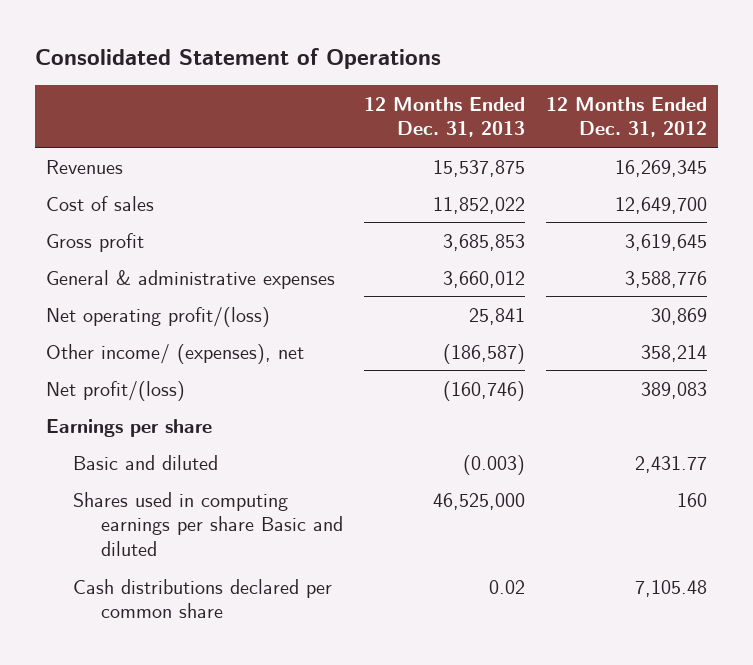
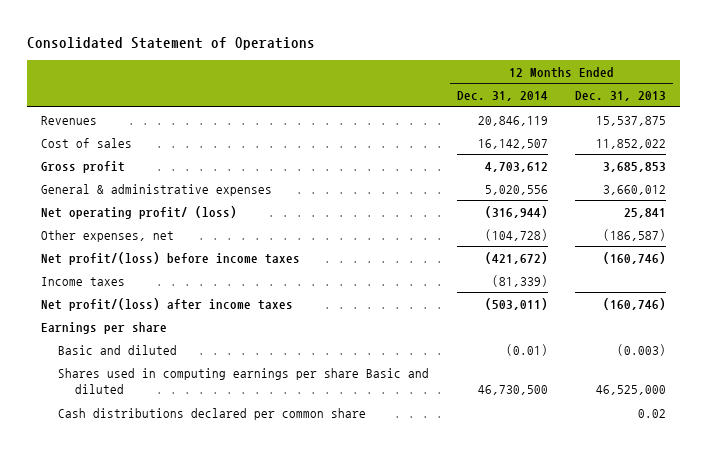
[546,96,708,138] 12 Months Ended Dec. 31, 2012 -> none
none -> [456,91,548,102] Dec. 31, 2014
[45,306,270,327] Net operating profit/(loss) -> [40,205,237,219] Net operating profit/ (loss)
[45,343,304,364] Other income/ (expenses), net -> [40,229,174,242] Other expenses, net
none -> [40,251,300,265] Net profit/(loss) before income taxes
none -> [40,276,125,286] Income taxes
[45,380,185,401] Net profit/(loss) -> [40,297,293,311] Net profit/(loss) after income taxes

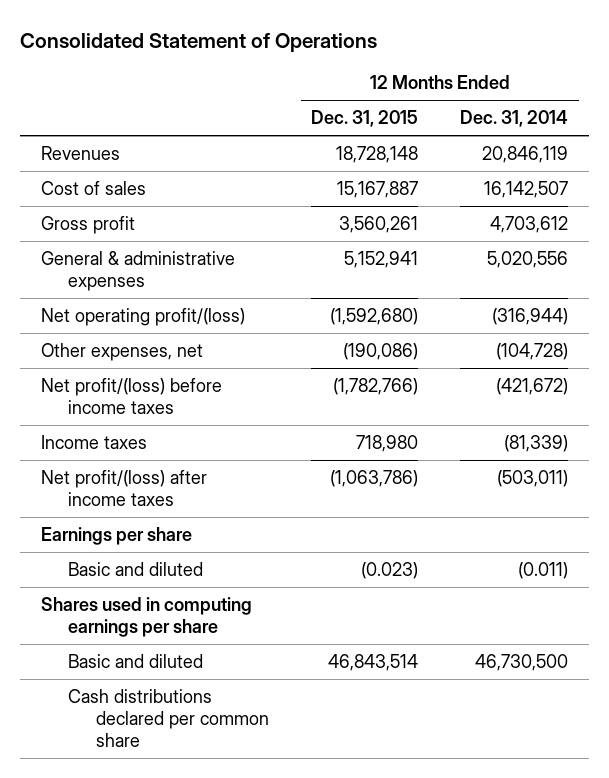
[575,91,667,102] Dec. 31, 2013 -> none
none -> [311,110,419,128] Dec. 31, 2015
[40,205,237,219] Net operating profit/ (loss) -> [41,307,246,326] Net operating profit/(loss)
[505,343,548,356] (0.01) -> [518,561,569,579] (0.011)
none -> [41,596,253,637] Shares used in computing earnings per share
[58,367,430,395] Shares used in computing earnings per share Basic and diluted -> [68,653,204,668] Basic and diluted

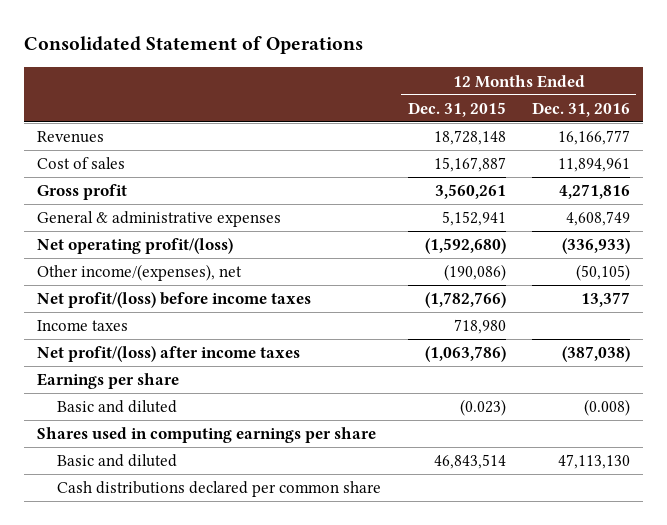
[460,110,569,128] Dec. 31, 2014 -> none
none -> [531,101,630,117] Dec. 31, 2016
[41,342,204,361] Other expenses, net -> [36,264,242,282] Other income/(expenses), net

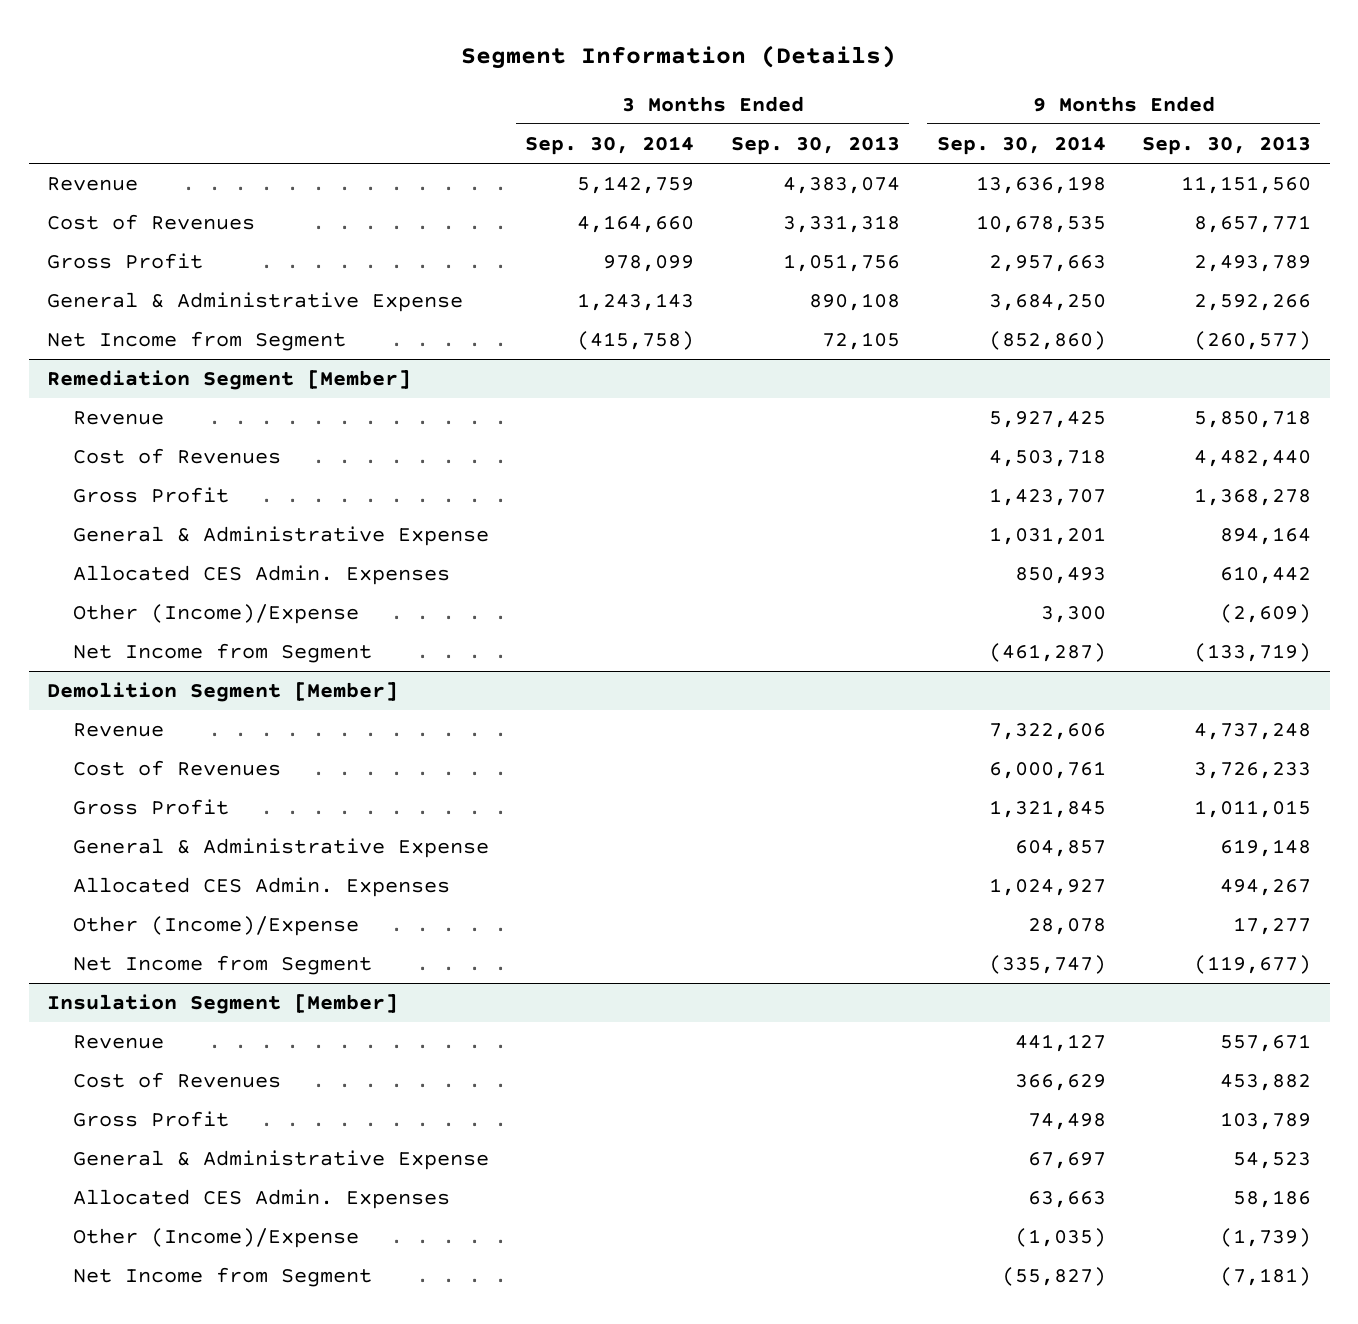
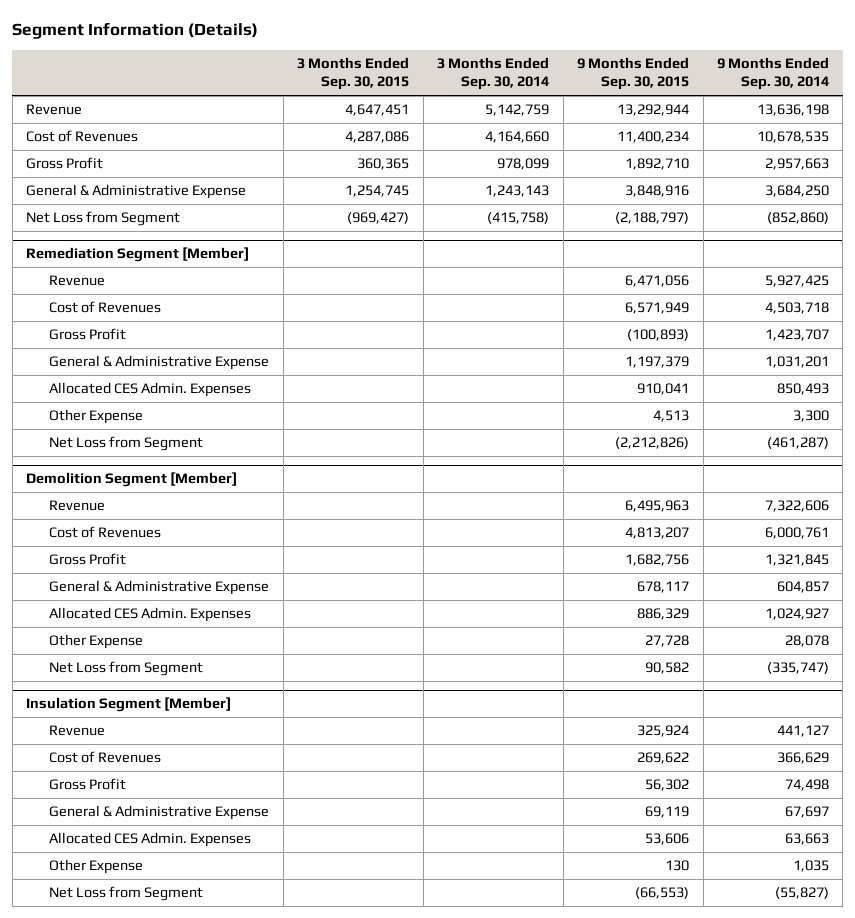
[730,135,900,155] Sep. 30, 2013 -> none
[1142,135,1312,155] Sep. 30, 2013 -> none
none -> [297,57,410,91] 3 Months Ended Sep. 30, 2015
none -> [577,57,690,91] 9 Months Ended Sep. 30, 2015
[46,331,346,352] Net Income from Segment -> [26,211,181,227] Net Loss from Segment
[72,604,359,625] Other (Income)/Expense -> [49,409,144,425] Other Expense
[72,643,372,664] Net Income from Segment -> [49,436,204,452] Net Loss from Segment
[72,916,359,937] Other (Income)/Expense -> [49,634,144,650] Other Expense
[72,955,372,976] Net Income from Segment -> [49,661,204,677] Net Loss from Segment
[72,1228,359,1249] Other (Income)/Expense -> [49,859,144,875] Other Expense
[1014,1228,1106,1248] (1,035) -> [793,860,830,873] 1,035
[72,1267,372,1288] Net Income from Segment -> [49,886,204,902] Net Loss from Segment

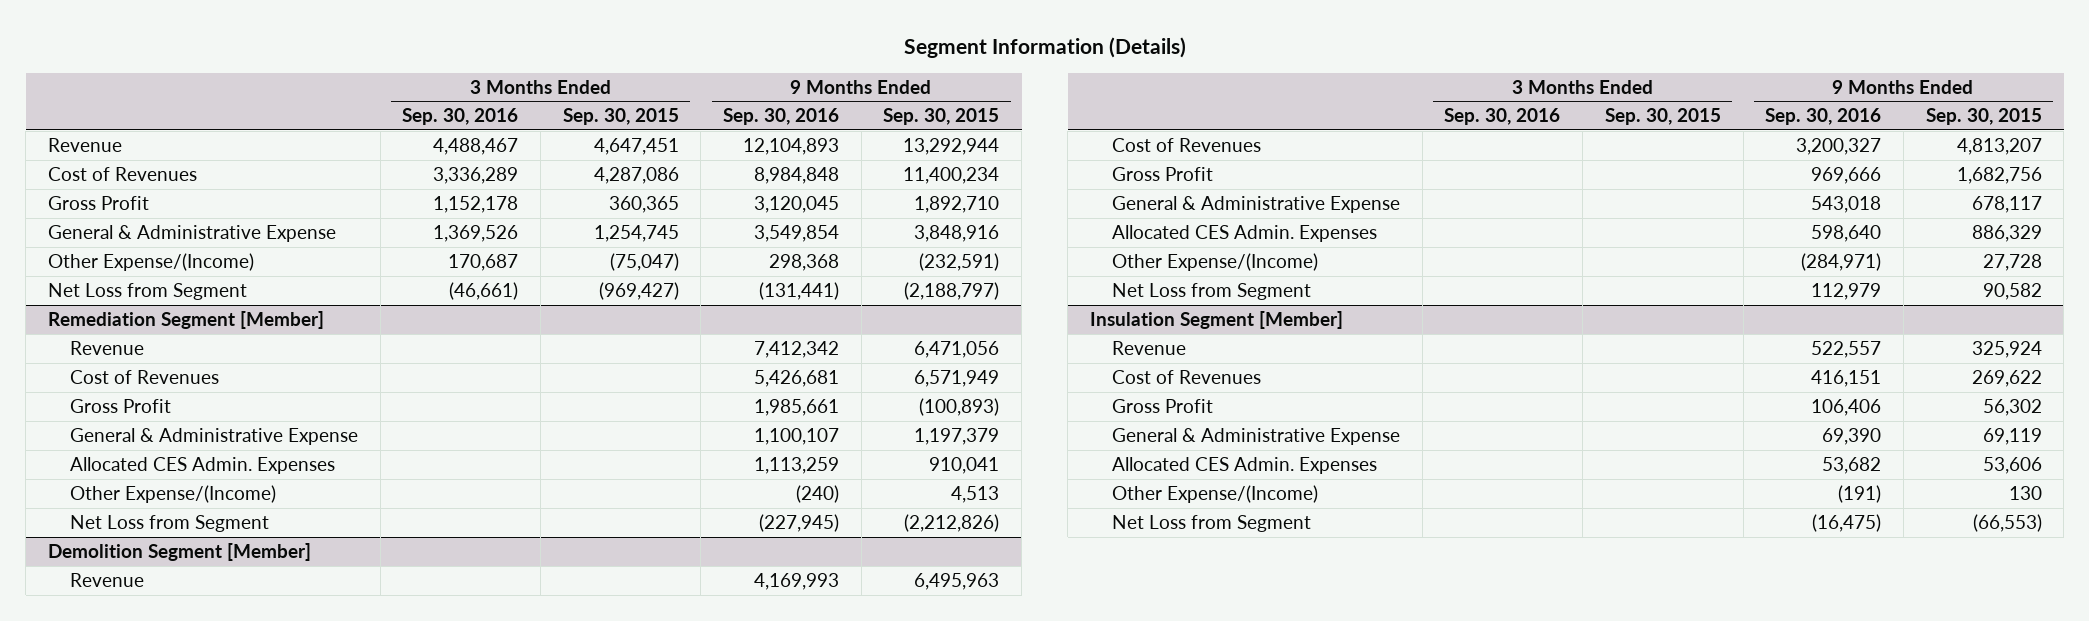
[437,57,550,91] 3 Months Ended Sep. 30, 2014 -> none
[717,57,830,91] 9 Months Ended Sep. 30, 2014 -> none
none -> [402,108,519,126] Sep. 30, 2016
none -> [723,108,840,126] Sep. 30, 2016
none -> [47,252,254,271] Other Expense/(Income)
[49,409,144,425] Other Expense -> [70,484,277,503] Other Expense/(Income)
[49,634,144,650] Other Expense -> [1112,252,1319,271] Other Expense/(Income)
[49,859,144,875] Other Expense -> [1112,484,1319,503] Other Expense/(Income)

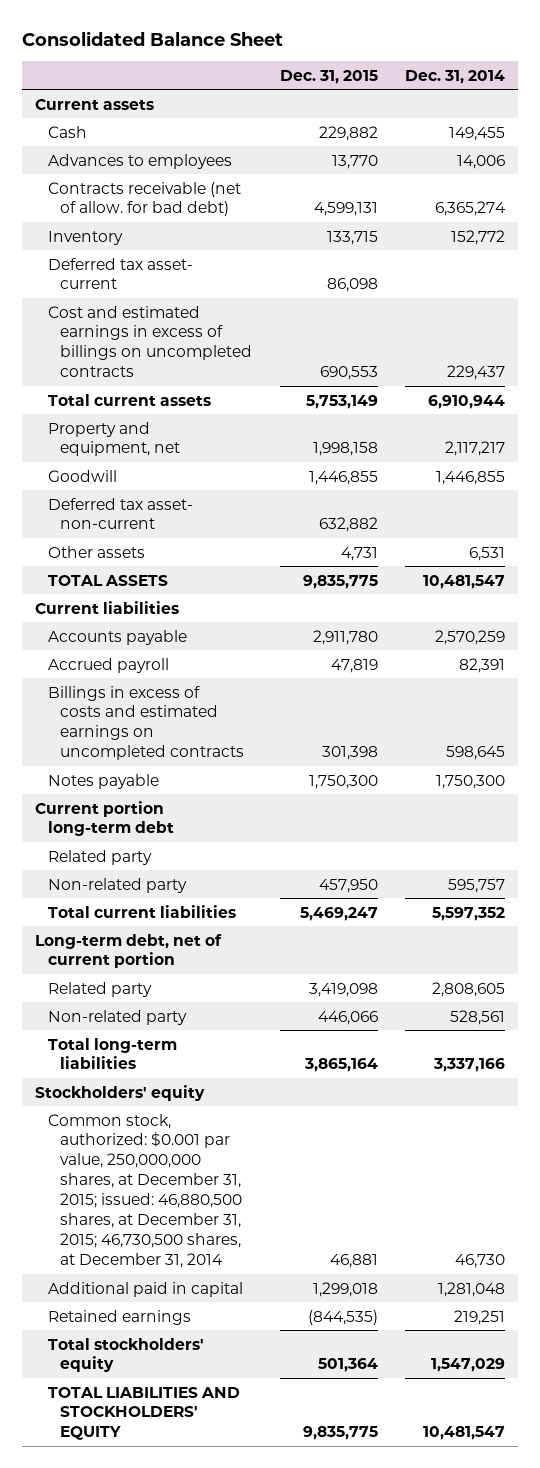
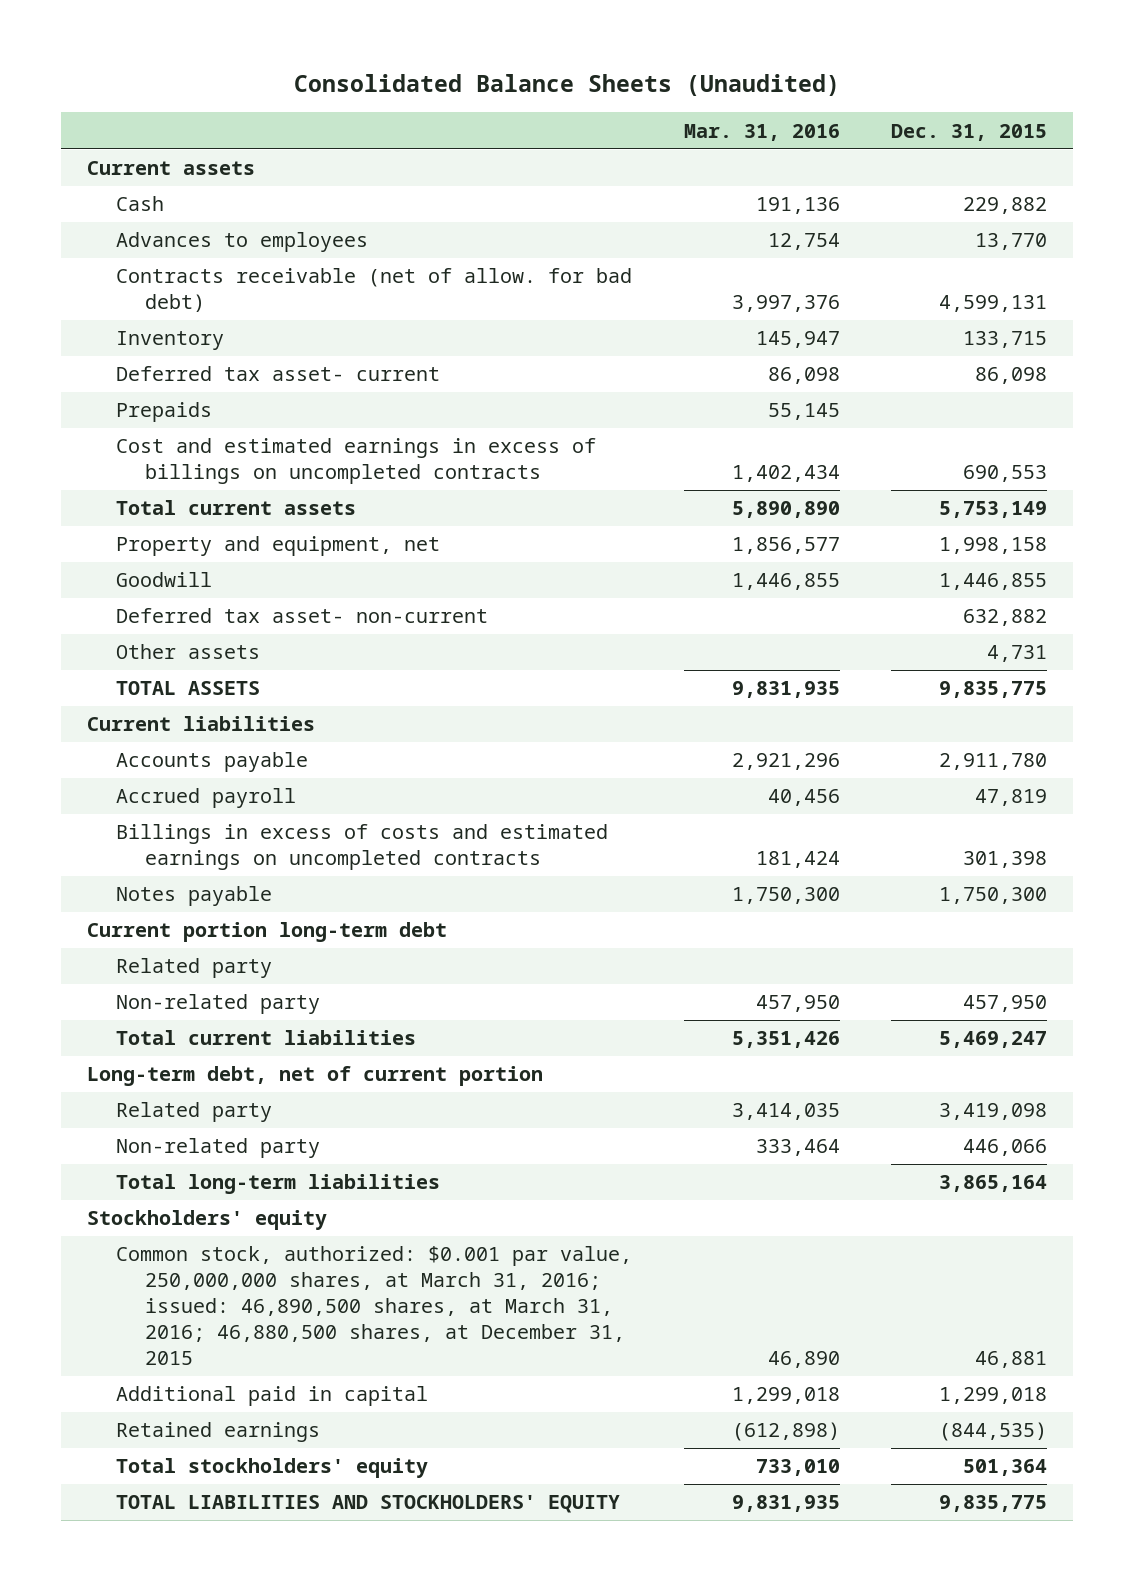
[21,30,283,46] Consolidated Balance Sheet -> [294,74,841,97] Consolidated Balance Sheets (Unaudited)
[404,69,505,84] Dec. 31, 2014 -> none
none -> [683,123,840,141] Mar. 31, 2016
none -> [116,402,213,423] Prepaids
[47,1113,243,1268] Common stock, authorized: $0.001 par value, 250,000,000 shares, at December 31, 2015; issued: 46,880,500 shares, at December 31, 2015; 46,730,500 shares, at December 31, 2014 -> [116,1246,633,1366] Common stock, authorized: $0.001 par value, 250,000,000 shares, at March 31, 2016; issued: 46,890,500 shares, at March 31, 2016; 46,880,500 shares, at December 31, 2015

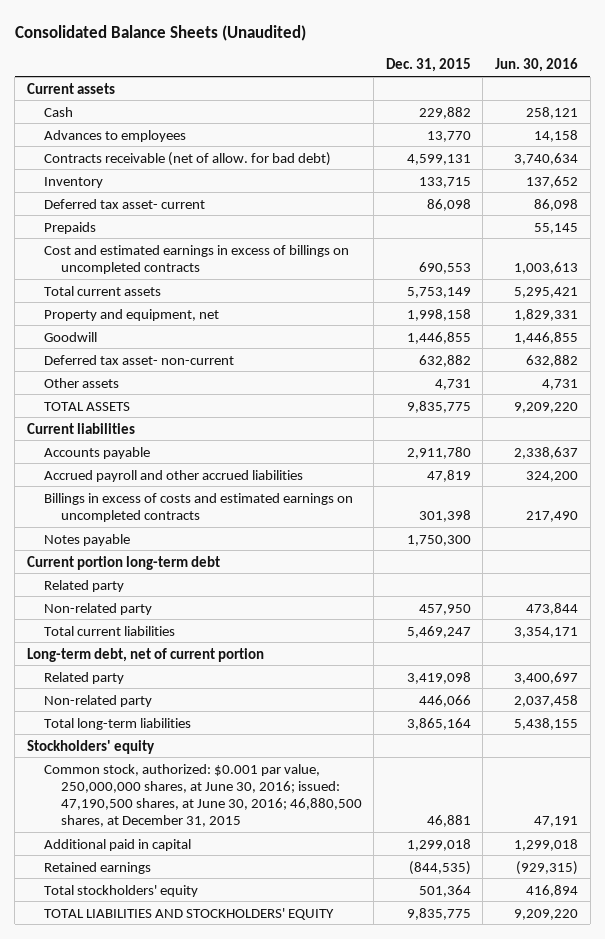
[683,123,840,141] Mar. 31, 2016 -> none
none -> [495,58,579,73] Jun. 30, 2016
[116,788,297,809] Accrued payroll -> [43,469,303,482] Accrued payroll and other accrued liabilities
[116,1246,633,1366] Common stock, authorized: $0.001 par value, 250,000,000 shares, at March 31, 2016; issued: 46,890,500 shares, at March 31, 2016; 46,880,500 shares, at December 31, 2015 -> [43,763,362,828] Common stock, authorized: $0.001 par value, 250,000,000 shares, at June 30, 2016; issued: 47,190,500 shares, at June 30, 2016; 46,880,500 shares, at December 31, 2015

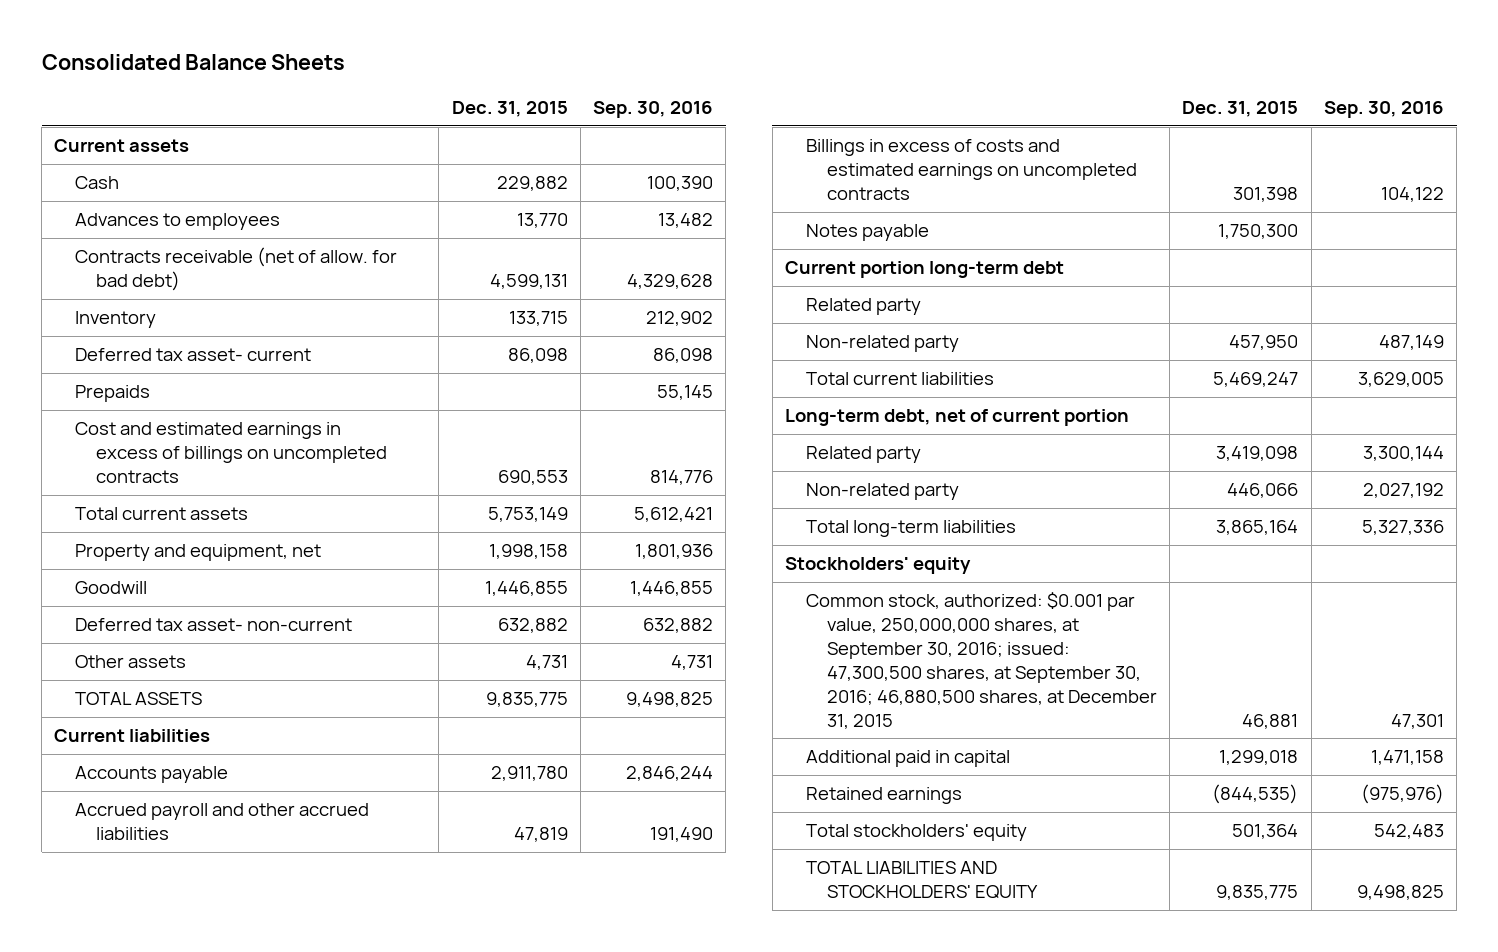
[14,25,306,42] Consolidated Balance Sheets (Unaudited) -> [41,54,345,71] Consolidated Balance Sheets
[495,58,579,73] Jun. 30, 2016 -> none
none -> [593,101,714,119] Sep. 30, 2016
[43,763,362,828] Common stock, authorized: $0.001 par value, 250,000,000 shares, at June 30, 2016; issued: 47,190,500 shares, at June 30, 2016; 46,880,500 shares, at December 31, 2015 -> [805,592,1157,729] Common stock, authorized: $0.001 par value, 250,000,000 shares, at September 30, 2016; issued: 47,300,500 shares, at September 30, 2016; 46,880,500 shares, at December 31, 2015

